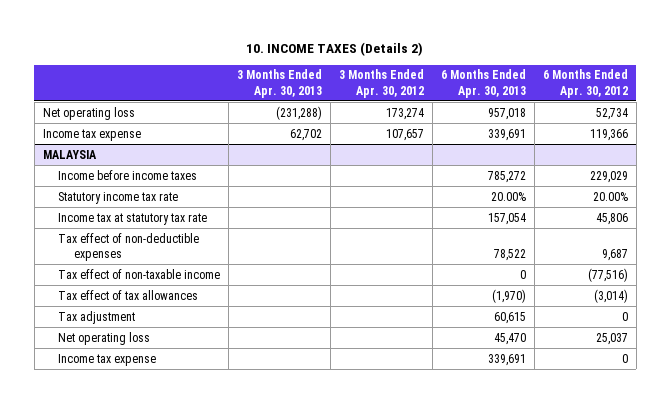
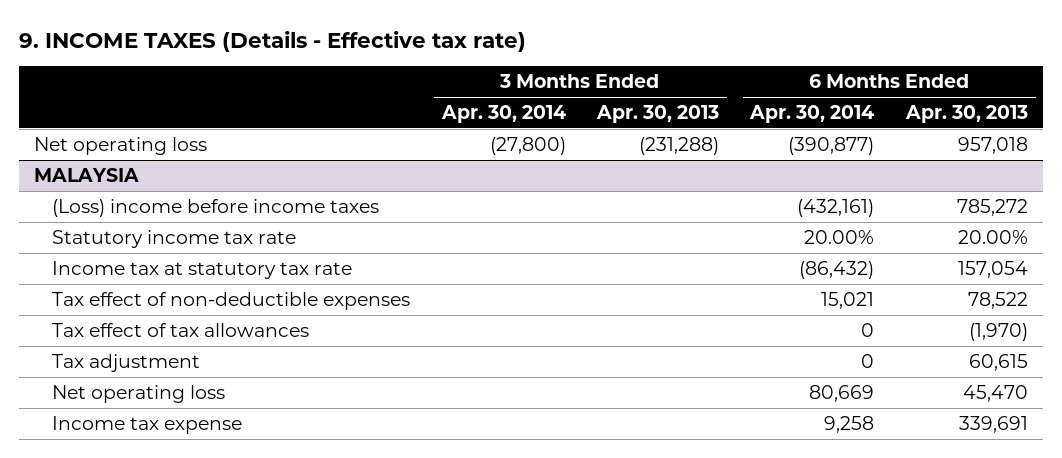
[246,41,424,56] 10. INCOME TAXES (Details 2) -> [18,30,526,52] 9. INCOME TAXES (Details - Effective tax rate)
[338,69,424,98] 3 Months Ended Apr. 30, 2012 -> none
[542,69,628,98] 6 Months Ended Apr. 30, 2012 -> none
none -> [440,105,566,124] Apr. 30, 2014
none -> [749,105,875,124] Apr. 30, 2014
[42,128,141,141] Income tax expense -> none
[58,169,198,180] Income before income taxes -> [52,198,380,217] (Loss) income before income taxes
[58,268,221,279] Tax effect of non-taxable income -> none

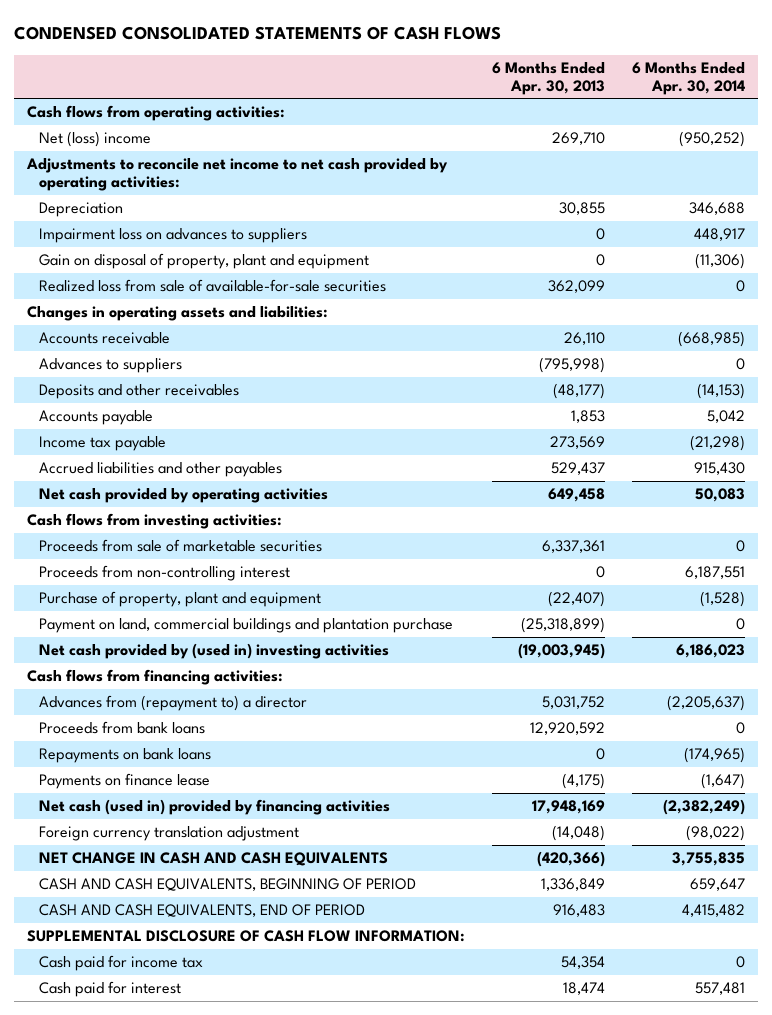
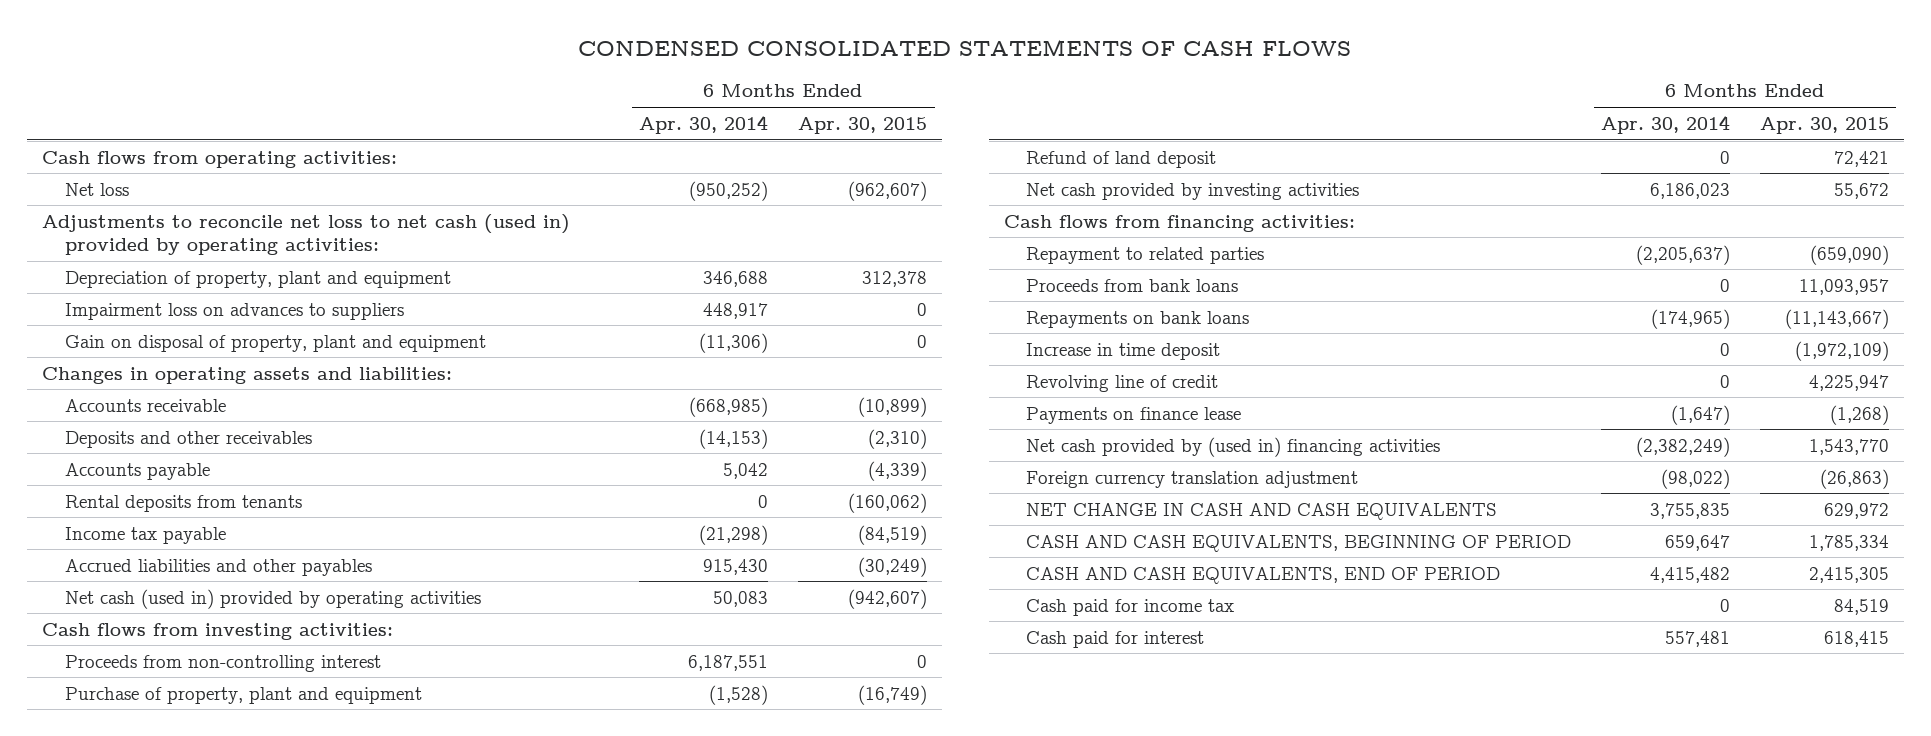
[491,61,605,95] 6 Months Ended Apr. 30, 2013 -> none
none -> [798,116,928,134] Apr. 30, 2015
[38,131,151,148] Net (loss) income -> [64,182,129,196] Net loss
[26,158,449,192] Adjustments to reconcile net income to net cash provided by operating activities: -> [42,213,571,256] Adjustments to reconcile net loss to net cash (used in) provided by operating activities:
[38,202,123,218] Depreciation -> [64,270,451,288] Depreciation of property, plant and equipment
[38,279,386,293] Realized loss from sale of available-for-sale securities -> none
[38,358,182,374] Advances to suppliers -> none
none -> [64,494,302,512] Rental deposits from tenants
[38,488,328,504] Net cash provided by operating activities -> [64,588,481,609] Net cash (used in) provided by operating activities
[38,539,322,553] Proceeds from sale of marketable securities -> none
[38,618,453,634] Payment on land, commercial buildings and plantation purchase -> none
none -> [1026,150,1217,168] Refund of land deposit
[38,643,389,660] Net cash provided by (used in) investing activities -> [1026,182,1360,200] Net cash provided by investing activities
[38,695,307,712] Advances from (repayment to) a director -> [1026,246,1265,264] Repayment to related parties
none -> [1026,342,1221,360] Increase in time deposit
none -> [1026,374,1219,392] Revolving line of credit
[38,799,390,816] Net cash (used in) provided by financing activities -> [1026,436,1441,457] Net cash provided by (used in) financing activities
[27,930,466,943] SUPPLEMENTAL DISCLOSURE OF CASH FLOW INFORMATION: -> none

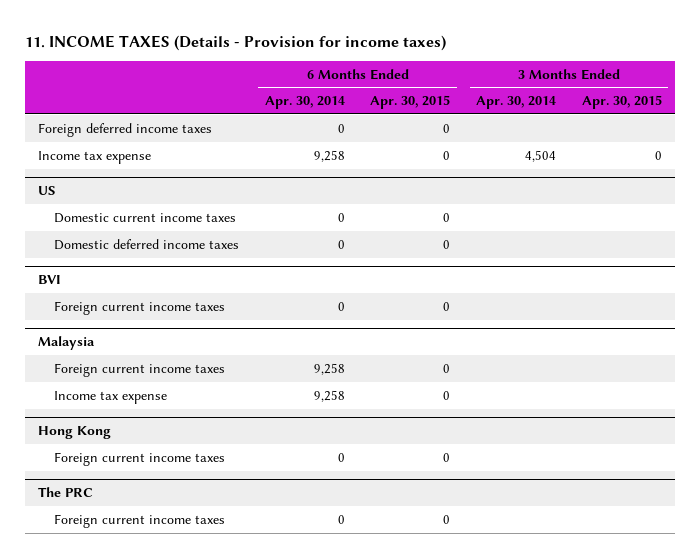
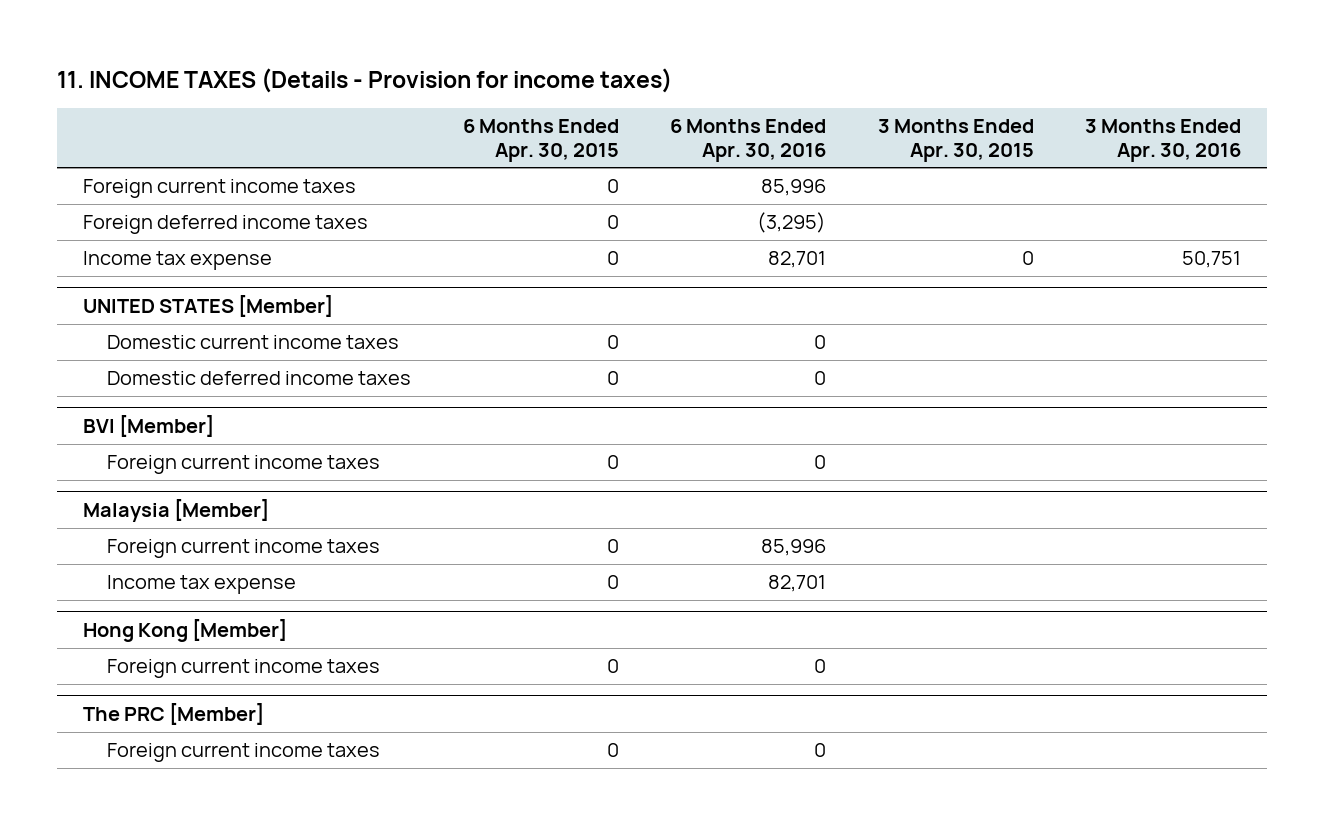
[264,96,345,110] Apr. 30, 2014 -> none
[476,96,557,110] Apr. 30, 2014 -> none
none -> [670,119,827,162] 6 Months Ended Apr. 30, 2016
none -> [1085,119,1242,162] 3 Months Ended Apr. 30, 2016
none -> [82,179,356,199] Foreign current income taxes
[37,186,56,196] US -> [82,295,333,318] UNITED STATES [Member]
[37,275,61,285] BVI -> [82,415,214,438] BVI [Member]
[37,336,95,351] Malaysia -> [82,499,269,523] Malaysia [Member]
[37,426,111,440] Hong Kong -> [82,619,287,643] Hong Kong [Member]
[37,487,93,498] The PRC -> [82,703,264,726] The PRC [Member]

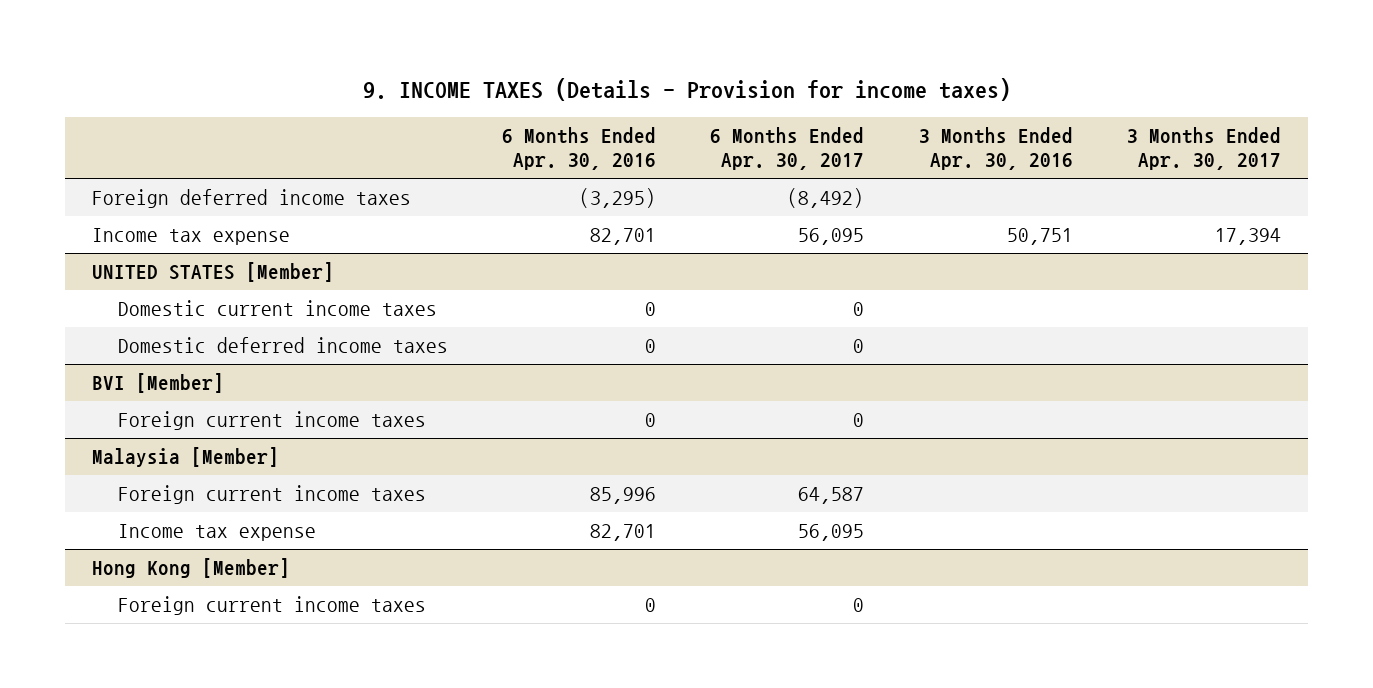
[57,67,673,93] 11. INCOME TAXES (Details - Provision for income taxes) -> [362,77,1011,101] 9. INCOME TAXES (Details - Provision for income taxes)
[462,119,619,162] 6 Months Ended Apr. 30, 2015 -> none
[877,119,1034,162] 3 Months Ended Apr. 30, 2015 -> none
none -> [710,126,865,171] 6 Months Ended Apr. 30, 2017
none -> [1127,126,1282,171] 3 Months Ended Apr. 30, 2017
[82,179,356,199] Foreign current income taxes -> none
[82,703,264,726] The PRC [Member] -> none
[107,743,381,763] Foreign current income taxes -> none

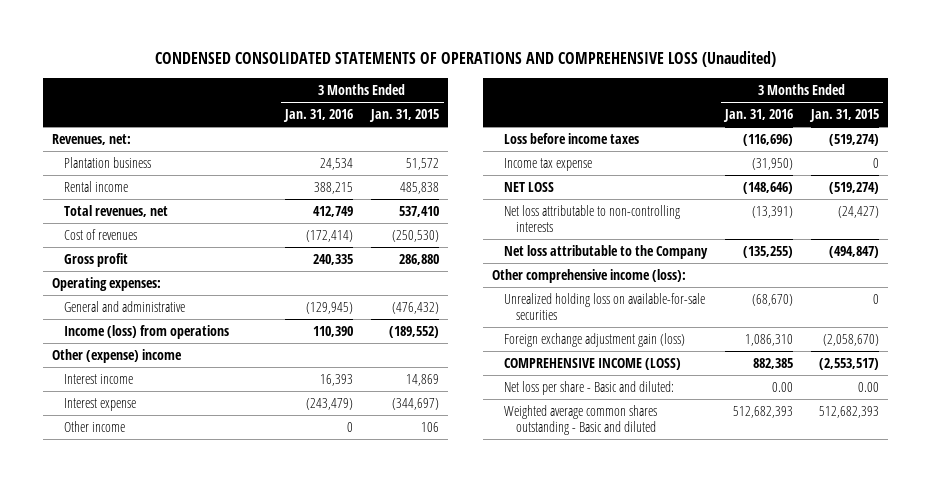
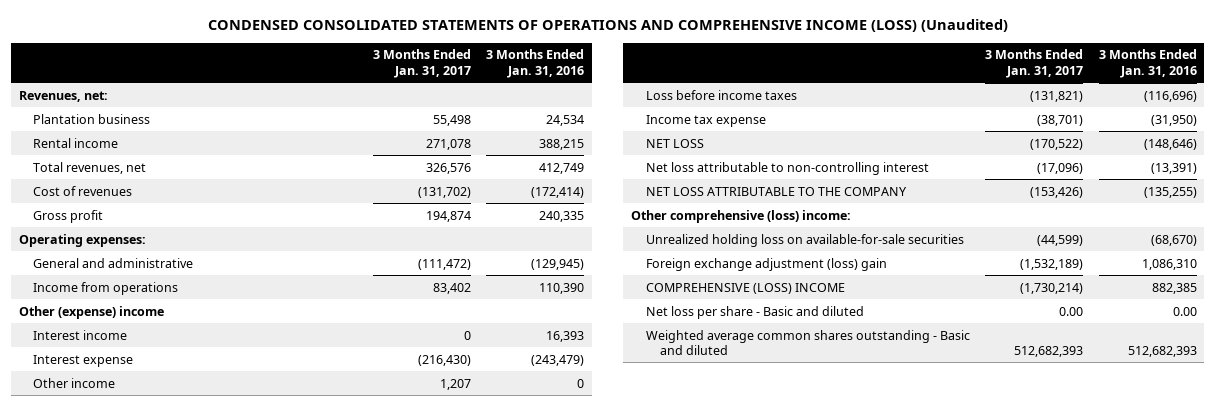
[154,51,776,68] CONDENSED CONSOLIDATED STATEMENTS OF OPERATIONS AND COMPREHENSIVE LOSS (Unaudited) -> [207,19,1008,33] CONDENSED CONSOLIDATED STATEMENTS OF OPERATIONS AND COMPREHENSIVE INCOME (LOSS) (Unaudited)
[369,109,440,123] Jan. 31, 2015 -> none
none -> [372,49,471,78] 3 Months Ended Jan. 31, 2017
[64,324,230,339] Income (loss) from operations -> [33,281,179,295] Income from operations
[504,204,681,232] Net loss attributable to non-controlling interests -> [645,161,929,175] Net loss attributable to non-controlling interest
[504,244,709,259] Net loss attributable to the Company -> [645,186,907,196] NET LOSS ATTRIBUTABLE TO THE COMPANY
[491,268,686,283] Other comprehensive income (loss): -> [630,209,851,223] Other comprehensive (loss) income:
[504,332,686,347] Foreign exchange adjustment gain (loss) -> [645,257,887,271] Foreign exchange adjustment (loss) gain
[504,357,682,370] COMPREHENSIVE INCOME (LOSS) -> [645,282,845,294] COMPREHENSIVE (LOSS) INCOME
[504,380,675,395] Net loss per share - Basic and diluted: -> [645,305,864,319] Net loss per share - Basic and diluted

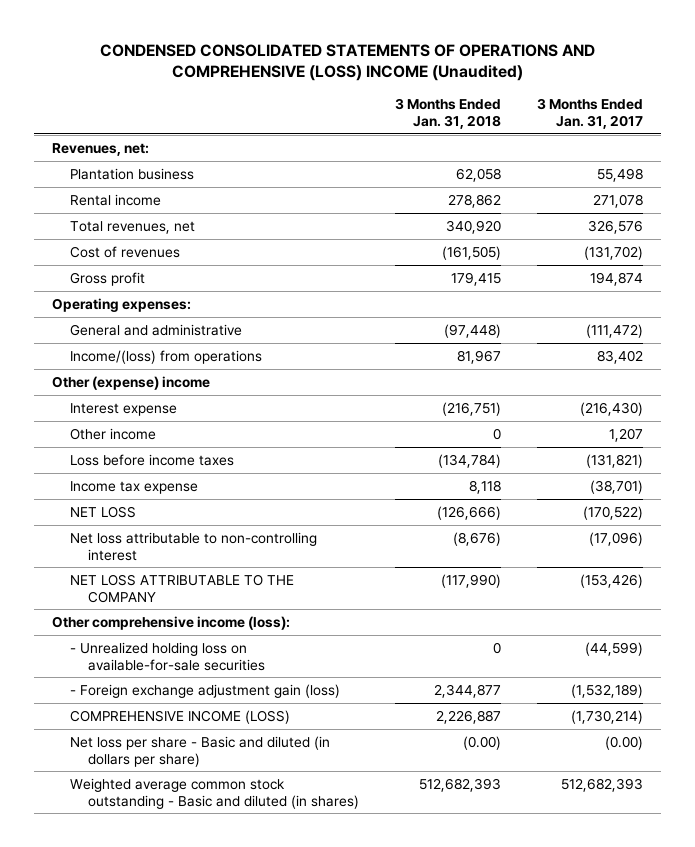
[207,19,1008,33] CONDENSED CONSOLIDATED STATEMENTS OF OPERATIONS AND COMPREHENSIVE INCOME (LOSS) (Unaudited) -> [99,43,595,82] CONDENSED CONSOLIDATED STATEMENTS OF OPERATIONS AND COMPREHENSIVE (LOSS) INCOME (Unaudited)
[486,49,585,78] 3 Months Ended Jan. 31, 2016 -> none
none -> [394,97,501,129] 3 Months Ended Jan. 31, 2018
[33,281,179,295] Income from operations -> [70,349,263,364] Income/(loss) from operations
[33,329,128,340] Interest income -> none
[630,209,851,223] Other comprehensive (loss) income: -> [52,615,291,630] Other comprehensive income (loss):
[645,233,964,247] Unrealized holding loss on available-for-sale securities -> [70,641,266,671] - Unrealized holding loss on available-for-sale securities
[645,257,887,271] Foreign exchange adjustment (loss) gain -> [70,683,341,698] - Foreign exchange adjustment gain (loss)
[645,282,845,294] COMPREHENSIVE (LOSS) INCOME -> [70,709,291,724] COMPREHENSIVE INCOME (LOSS)
[645,305,864,319] Net loss per share - Basic and diluted -> [70,735,331,767] Net loss per share - Basic and diluted (in dollars per share)
[1059,306,1084,316] 0.00 -> [604,735,643,750] (0.00)
[645,329,970,355] Weighted average common shares outstanding - Basic and diluted -> [70,777,360,809] Weighted average common stock outstanding - Basic and diluted (in shares)

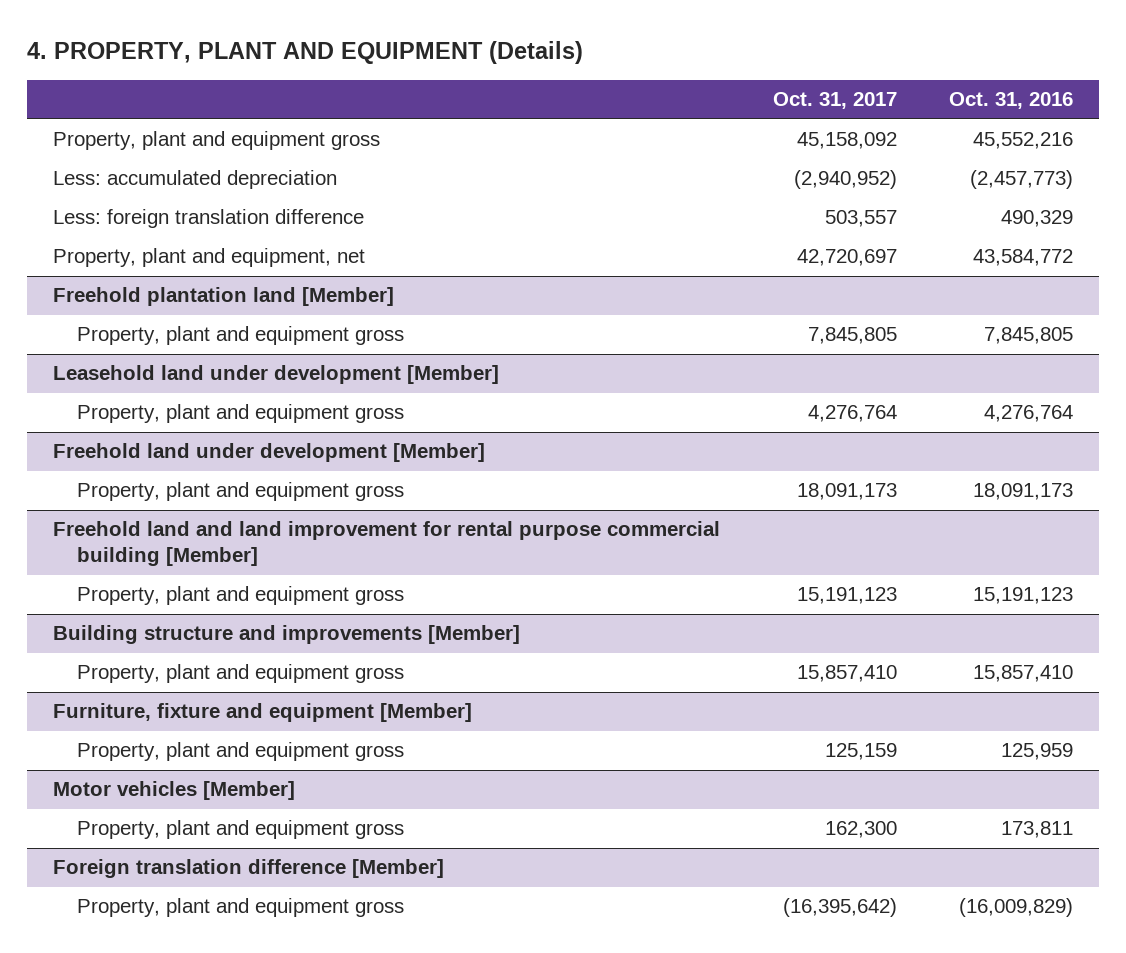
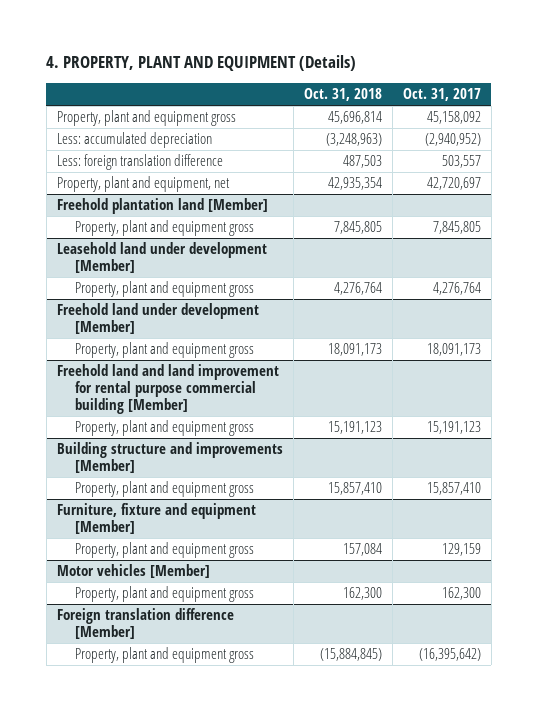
[948,92,1073,110] Oct. 31, 2016 -> none
none -> [303,87,382,101] Oct. 31, 2018
[824,743,897,761] 125,159 -> [441,543,481,557] 129,159

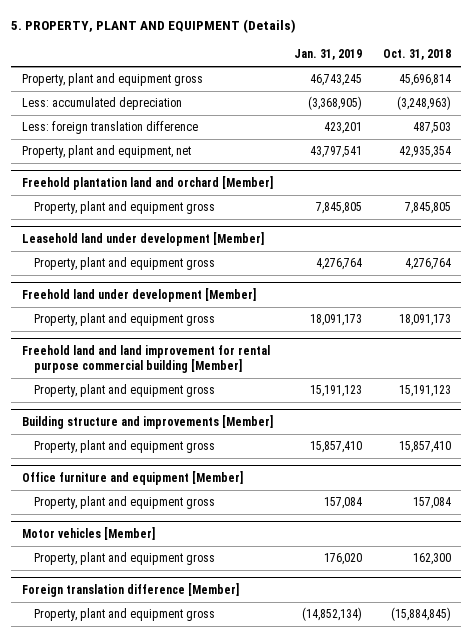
[46,55,357,72] 4. PROPERTY, PLANT AND EQUIPMENT (Details) -> [11,19,297,34] 5. PROPERTY, PLANT AND EQUIPMENT (Details)
[402,87,481,101] Oct. 31, 2017 -> none
none -> [293,49,362,61] Jan. 31, 2019
[56,198,268,215] Freehold plantation land [Member] -> [21,176,273,191] Freehold plantation land and orchard [Member]
[56,503,256,535] Furniture, fixture and equipment [Member] -> [21,471,243,486] Office furniture and equipment [Member]

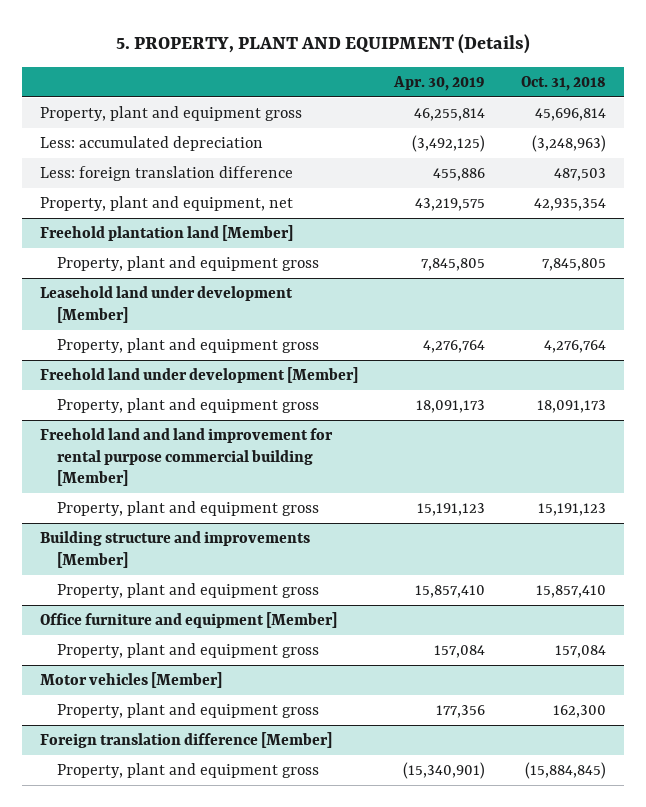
[293,49,362,61] Jan. 31, 2019 -> none
none -> [392,75,485,91] Apr. 30, 2019
[21,176,273,191] Freehold plantation land and orchard [Member] -> [39,225,293,242] Freehold plantation land [Member]

